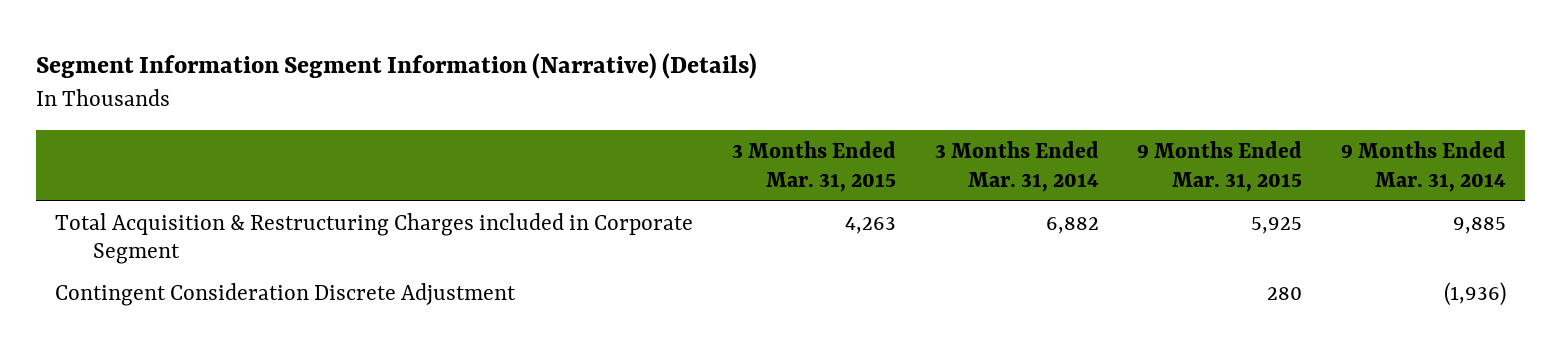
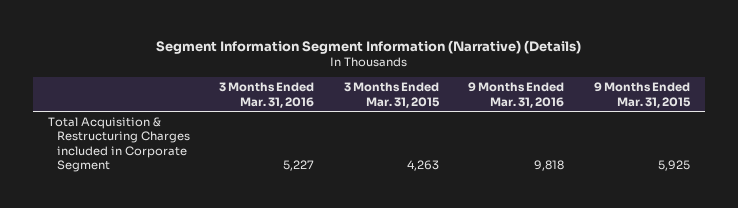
[934,141,1099,192] 3 Months Ended Mar. 31, 2014 -> none
[1341,141,1507,192] 9 Months Ended Mar. 31, 2014 -> none
none -> [219,82,315,108] 3 Months Ended Mar. 31, 2016
none -> [468,82,565,108] 9 Months Ended Mar. 31, 2016
[55,282,517,306] Contingent Consideration Discrete Adjustment -> none

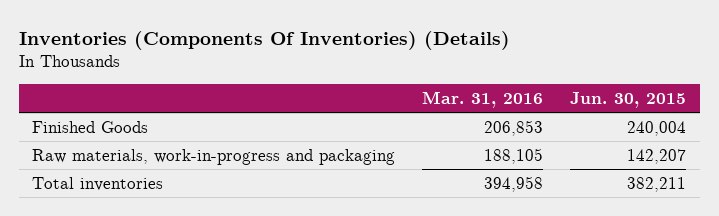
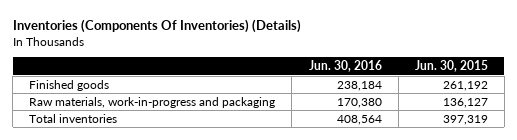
[422,90,544,108] Mar. 31, 2016 -> none
none -> [308,60,382,73] Jun. 30, 2016
[32,120,149,133] Finished Goods -> [29,79,110,91] Finished goods
[627,120,687,136] 240,004 -> [442,80,488,91] 261,192
[627,148,687,164] 142,207 -> [442,97,488,108] 136,127
[627,176,687,192] 382,211 -> [442,114,488,125] 397,319

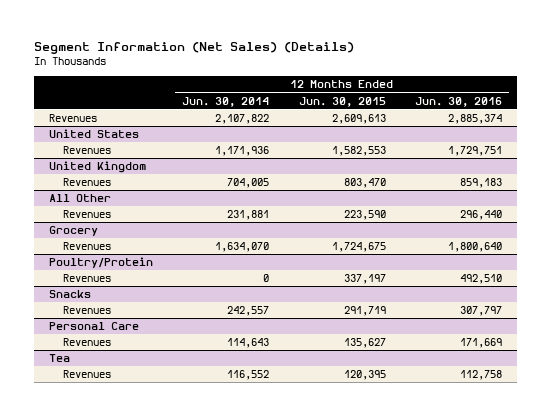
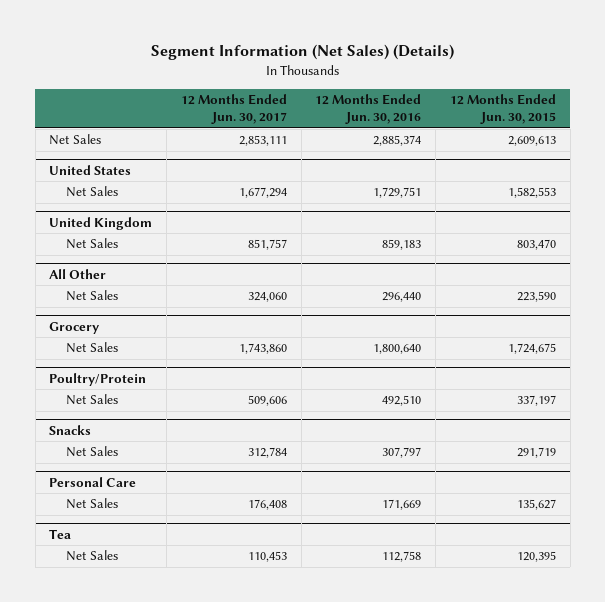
[182,96,270,107] Jun. 30, 2014 -> none
none -> [180,93,287,125] 12 Months Ended Jun. 30, 2017
[48,114,97,123] Revenues -> [49,134,102,146] Net Sales
[62,146,111,155] Revenues -> [66,186,119,198] Net Sales
[62,178,111,187] Revenues -> [66,238,119,250] Net Sales
[62,210,111,219] Revenues -> [66,290,119,302] Net Sales
[62,242,111,251] Revenues -> [66,342,119,354] Net Sales
[62,274,111,283] Revenues -> [66,394,119,406] Net Sales
[62,306,111,315] Revenues -> [66,446,119,458] Net Sales
[62,338,111,347] Revenues -> [66,498,119,510] Net Sales
[62,370,111,379] Revenues -> [66,550,119,562] Net Sales

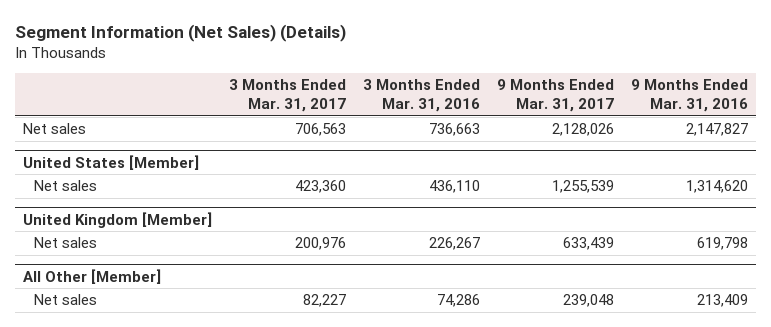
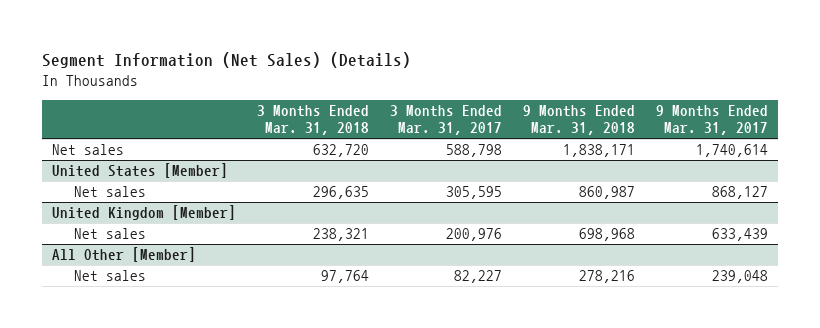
[362,79,480,113] 3 Months Ended Mar. 31, 2016 -> none
[630,79,748,113] 9 Months Ended Mar. 31, 2016 -> none
none -> [257,105,370,136] 3 Months Ended Mar. 31, 2018
none -> [523,105,636,136] 9 Months Ended Mar. 31, 2018
[294,123,346,137] 706,563 -> [446,144,503,158] 588,798
[551,123,614,137] 2,128,026 -> [695,144,768,158] 1,740,614
[294,180,346,194] 423,360 -> [446,186,503,200] 305,595
[551,180,614,194] 1,255,539 -> [711,186,768,200] 868,127

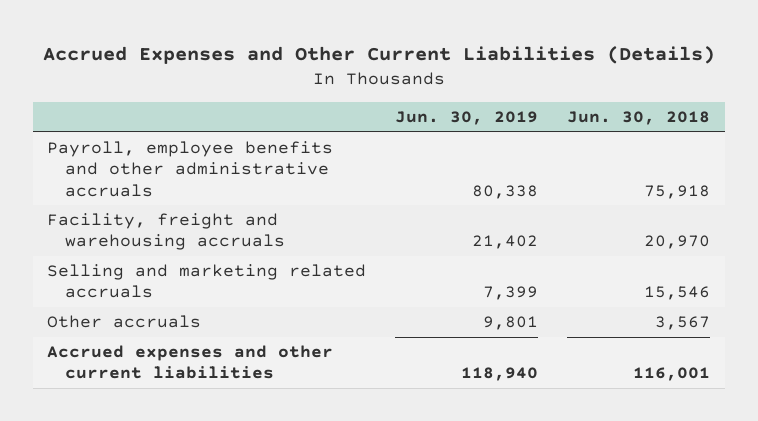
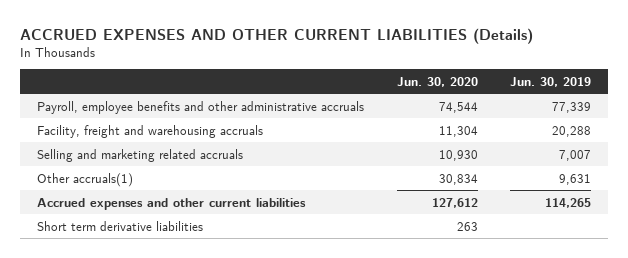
[42,46,715,65] Accrued Expenses and Other Current Liabilities (Details) -> [20,27,534,44] ACCRUED EXPENSES AND OTHER CURRENT LIABILITIES (Details)
[567,111,711,126] Jun. 30, 2018 -> none
none -> [396,76,478,87] Jun. 30, 2020
[472,184,539,199] 80,338 -> [552,101,592,113] 77,339
[472,235,539,250] 21,402 -> [552,125,592,137] 20,288
[483,286,539,301] 7,399 -> [559,149,592,161] 7,007
[47,315,202,329] Other accruals -> [36,172,133,187] Other accruals(1)
[483,316,539,331] 9,801 -> [559,173,592,185] 9,631
[461,367,539,382] 118,940 -> [545,197,592,208] 114,265
none -> [36,220,203,231] Short term derivative liabilities

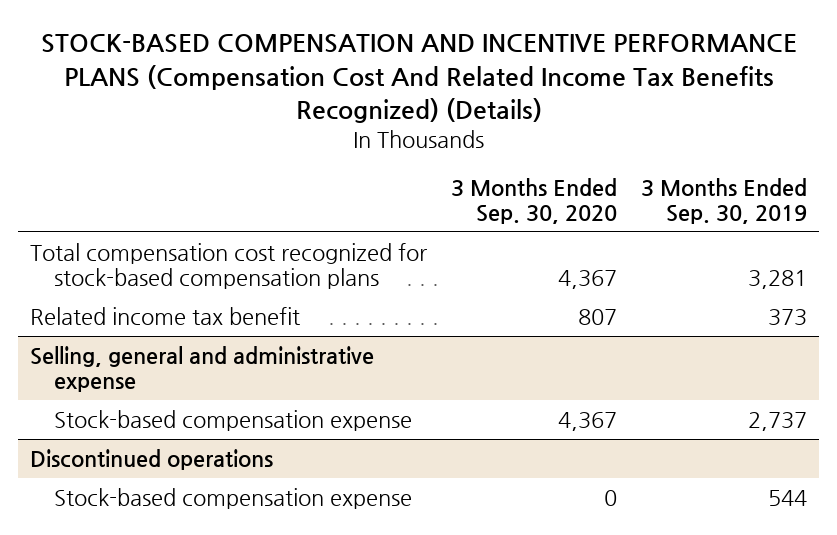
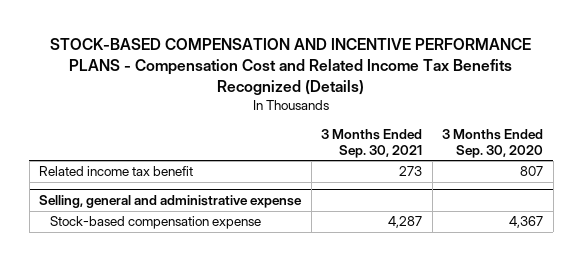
[40,34,797,123] STOCK-BASED COMPENSATION AND INCENTIVE PERFORMANCE PLANS (Compensation Cost And Related Income Tax Benefits Recognized) (Details) -> [50,38,532,95] STOCK-BASED COMPENSATION AND INCENTIVE PERFORMANCE PLANS - Compensation Cost and Related Income Tax Benefits Recognized (Details)
[641,177,808,224] 3 Months Ended Sep. 30, 2019 -> none
none -> [321,128,423,158] 3 Months Ended Sep. 30, 2021
[30,242,428,289] Total compensation cost recognized for stock-based compensation plans -> none
[30,448,274,470] Discontinued operations -> none
[53,487,412,509] Stock-based compensation expense -> none

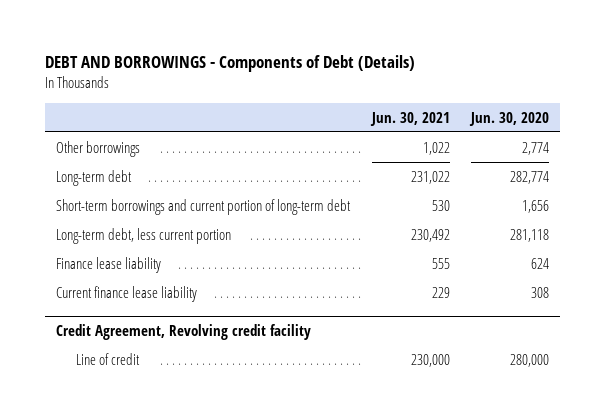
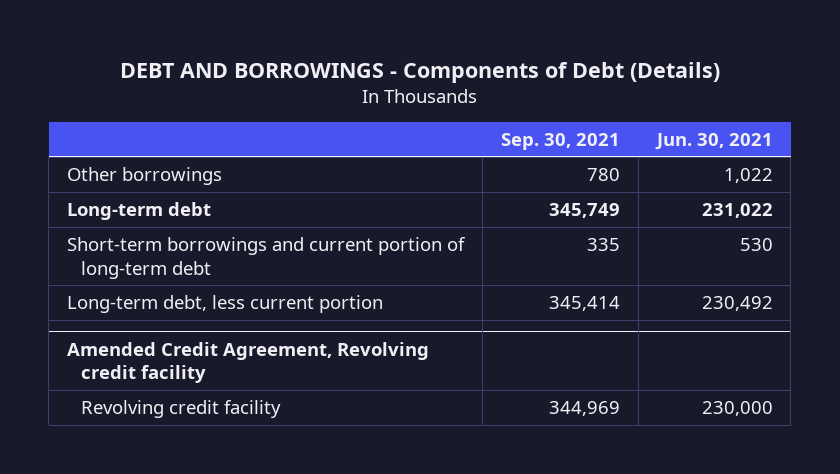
[469,111,550,126] Jun. 30, 2020 -> none
none -> [500,132,620,150] Sep. 30, 2021
[55,256,161,273] Finance lease liability -> none
[55,285,197,302] Current finance lease liability -> none
[55,323,311,340] Credit Agreement, Revolving credit facility -> [67,341,430,384] Amended Credit Agreement, Revolving credit facility
[76,352,141,365] Line of credit -> [81,400,282,419] Revolving credit facility

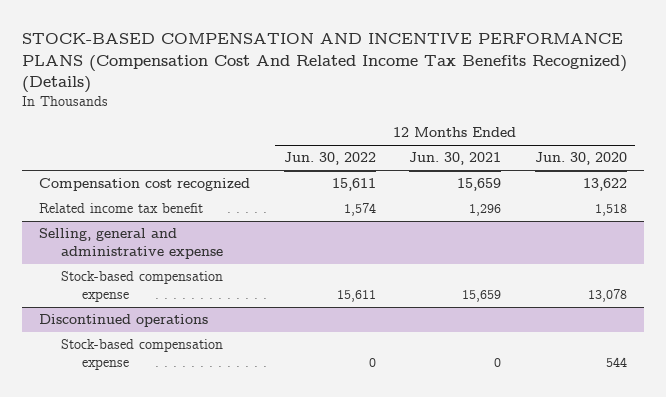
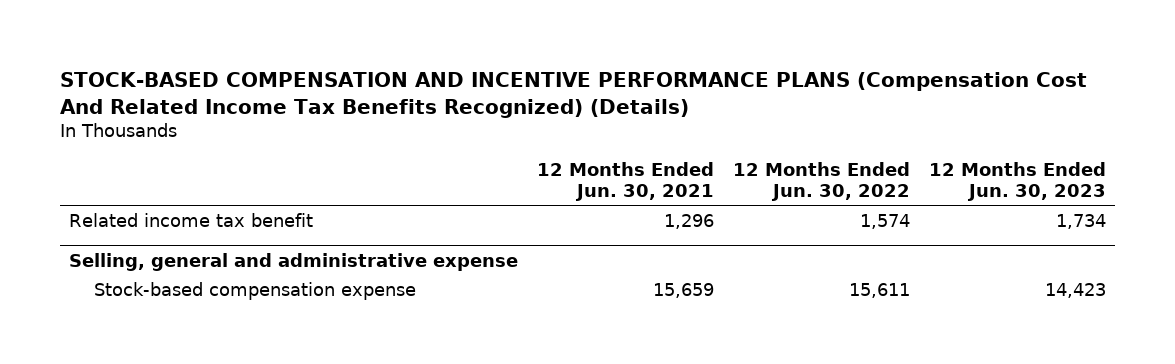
[535,152,628,166] Jun. 30, 2020 -> none
none -> [928,161,1106,201] 12 Months Ended Jun. 30, 2023
[39,178,251,192] Compensation cost recognized -> none
[39,314,209,328] Discontinued operations -> none
[60,339,223,370] Stock-based compensation expense -> none

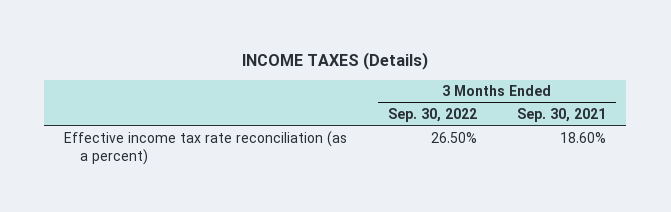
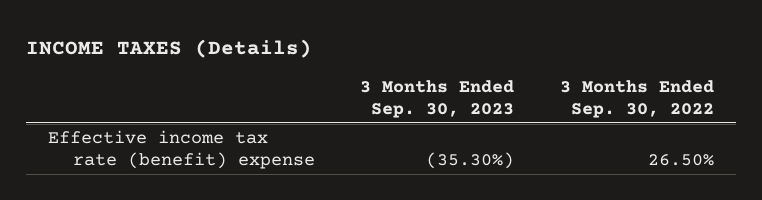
[517,108,607,123] Sep. 30, 2021 -> none
none -> [360,79,515,118] 3 Months Ended Sep. 30, 2023
[64,131,348,166] Effective income tax rate reconciliation (as a percent) -> [48,130,315,170] Effective income tax rate (benefit) expense

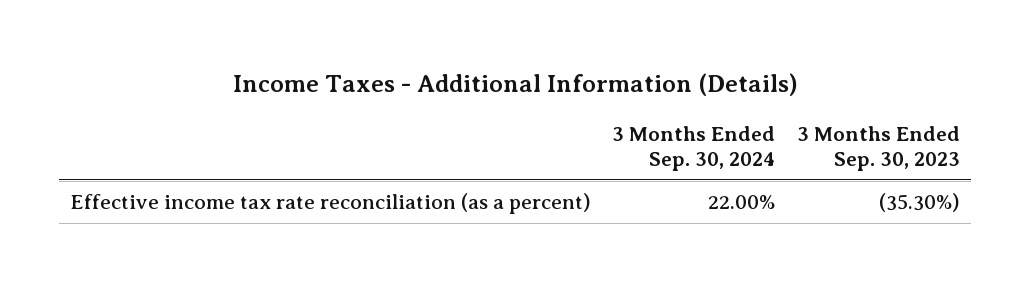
[25,39,312,59] INCOME TAXES (Details) -> [232,72,798,96] Income Taxes - Additional Information (Details)
[559,79,714,118] 3 Months Ended Sep. 30, 2022 -> none
none -> [612,125,776,172] 3 Months Ended Sep. 30, 2024
[48,130,315,170] Effective income tax rate (benefit) expense -> [69,193,591,215] Effective income tax rate reconciliation (as a percent)

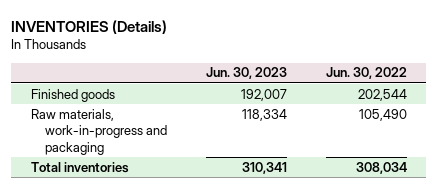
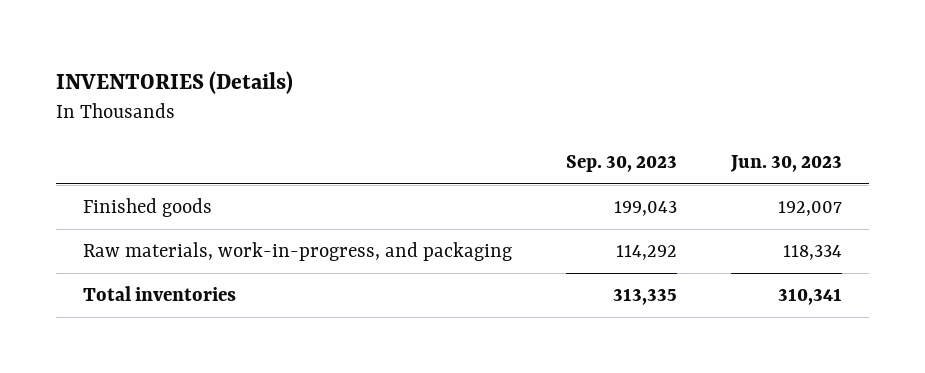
[325,67,407,80] Jun. 30, 2022 -> none
none -> [565,154,677,172] Sep. 30, 2023
[30,108,167,156] Raw materials, work-in-progress and packaging -> [82,242,512,262] Raw materials, work-in-progress, and packaging

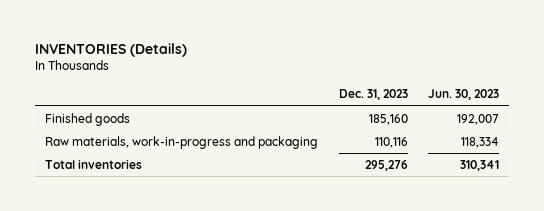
[565,154,677,172] Sep. 30, 2023 -> none
none -> [338,89,408,101] Dec. 31, 2023
[82,242,512,262] Raw materials, work-in-progress, and packaging -> [45,135,319,149] Raw materials, work-in-progress and packaging

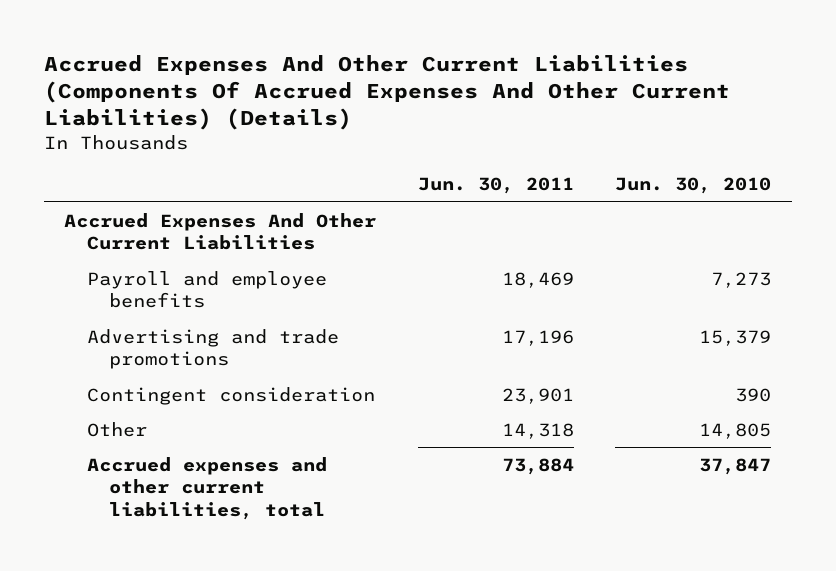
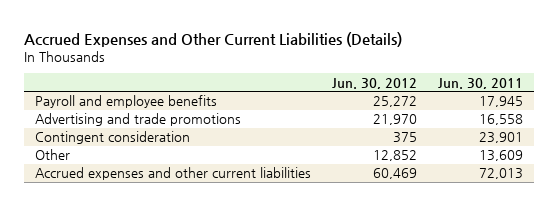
[43,54,730,131] Accrued Expenses And Other Current Liabilities (Components Of Accrued Expenses And Other Current Liabilities) (Details) -> [24,31,403,47] Accrued Expenses and Other Current Liabilities (Details)
[615,177,772,195] Jun. 30, 2010 -> none
none -> [332,77,418,89] Jun. 30, 2012
[64,212,377,251] Accrued Expenses And Other Current Liabilities -> none
[501,271,574,288] 18,469 -> [479,96,524,108] 17,945
[501,329,574,346] 17,196 -> [479,114,524,126] 16,558
[501,422,574,439] 14,318 -> [479,150,524,162] 13,609
[86,456,327,520] Accrued expenses and other current liabilities, total -> [35,167,312,181] Accrued expenses and other current liabilities
[501,457,574,475] 73,884 -> [479,168,524,180] 72,013

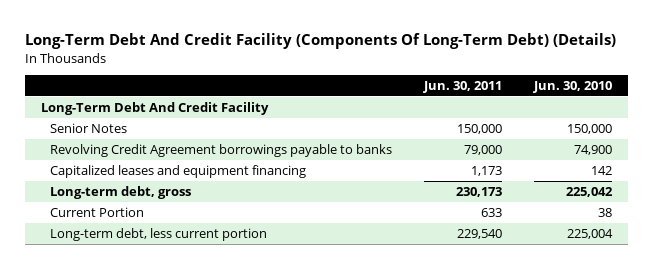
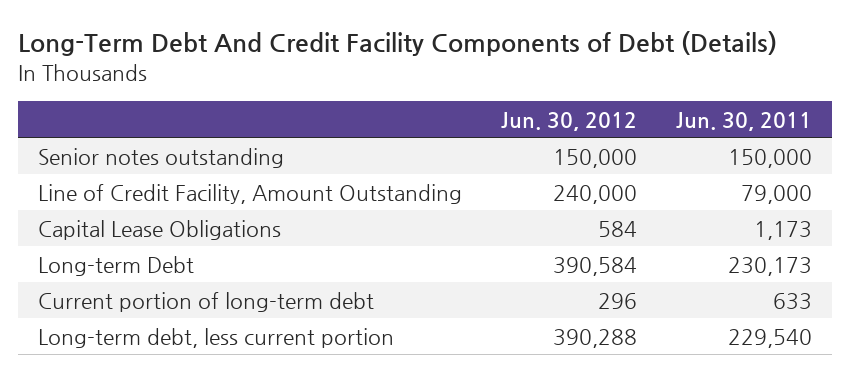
[25,33,617,50] Long-Term Debt And Credit Facility (Components Of Long-Term Debt) (Details) -> [18,31,778,57] Long-Term Debt And Credit Facility Components of Debt (Details)
[533,81,613,94] Jun. 30, 2010 -> none
none -> [501,111,638,131] Jun. 30, 2012
[41,101,270,115] Long-Term Debt And Credit Facility -> none
[50,122,128,133] Senior Notes -> [37,147,284,168] Senior notes outstanding
[50,143,393,157] Revolving Credit Agreement borrowings payable to banks -> [37,183,462,204] Line of Credit Facility, Amount Outstanding
[50,164,307,178] Capitalized leases and equipment financing -> [37,219,281,240] Capital Lease Obligations
[50,185,192,199] Long-term debt, gross -> [37,255,194,276] Long-term Debt
[50,206,145,217] Current Portion -> [37,291,374,312] Current portion of long-term debt

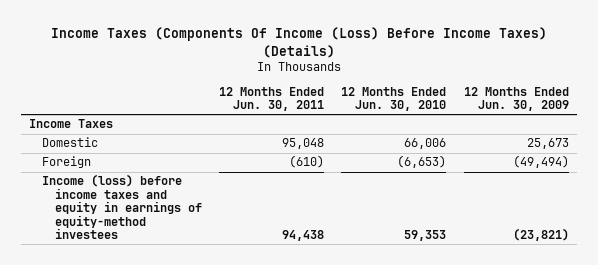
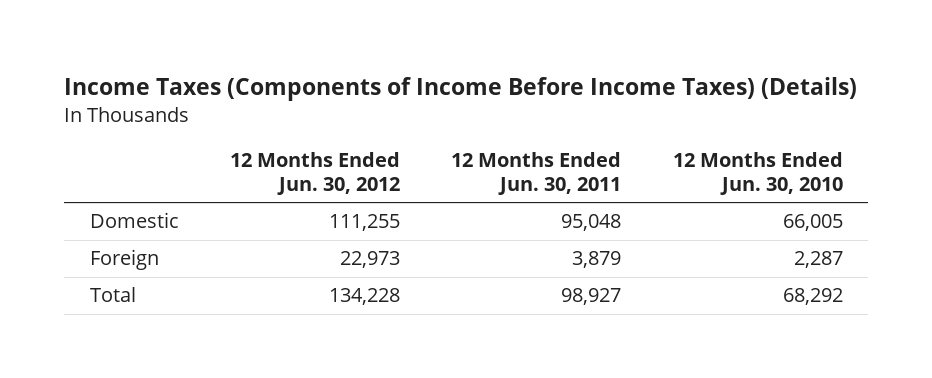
[50,27,547,58] Income Taxes (Components Of Income (Loss) Before Income Taxes) (Details) -> [64,76,858,101] Income Taxes (Components of Income Before Income Taxes) (Details)
[463,86,569,112] 12 Months Ended Jun. 30, 2009 -> none
none -> [230,151,401,196] 12 Months Ended Jun. 30, 2012
[29,119,114,129] Income Taxes -> none
[42,174,203,240] Income (loss) before income taxes and equity in earnings of equity-method investees -> none
[404,138,447,150] 66,006 -> [782,214,843,232] 66,005
[289,155,325,169] (610) -> [572,251,622,269] 3,879
[397,155,447,169] (6,653) -> [793,251,843,269] 2,287
none -> [89,287,136,303] Total

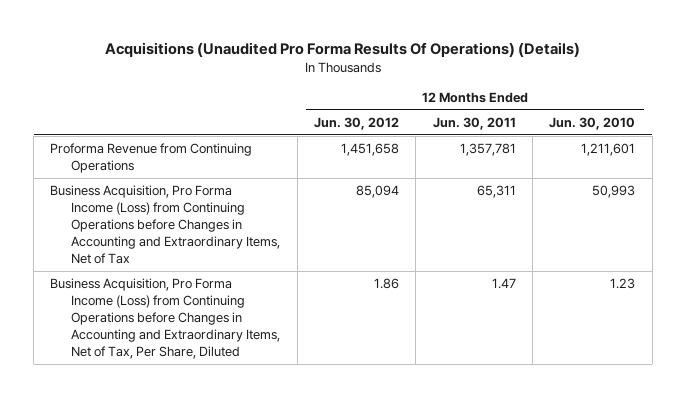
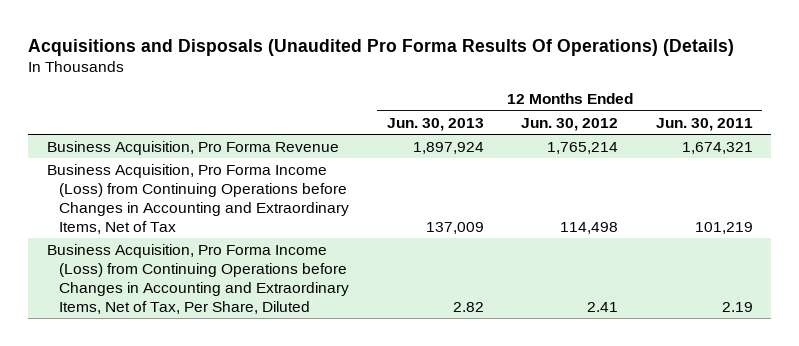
[104,42,580,58] Acquisitions (Unaudited Pro Forma Results Of Operations) (Details) -> [27,38,734,56] Acquisitions and Disposals (Unaudited Pro Forma Results Of Operations) (Details)
[549,116,636,130] Jun. 30, 2010 -> none
none -> [386,117,484,131] Jun. 30, 2013
[50,143,253,174] Proforma Revenue from Continuing Operations -> none
none -> [46,140,339,155] Business Acquisition, Pro Forma Revenue
[355,185,399,199] 85,094 -> [560,222,619,235] 114,498
[476,185,516,199] 65,311 -> [694,222,753,235] 101,219
[373,278,399,290] 1.86 -> [587,302,619,313] 2.41
[491,278,516,290] 1.47 -> [721,302,753,313] 2.19

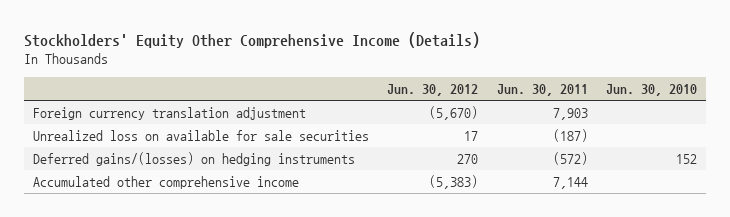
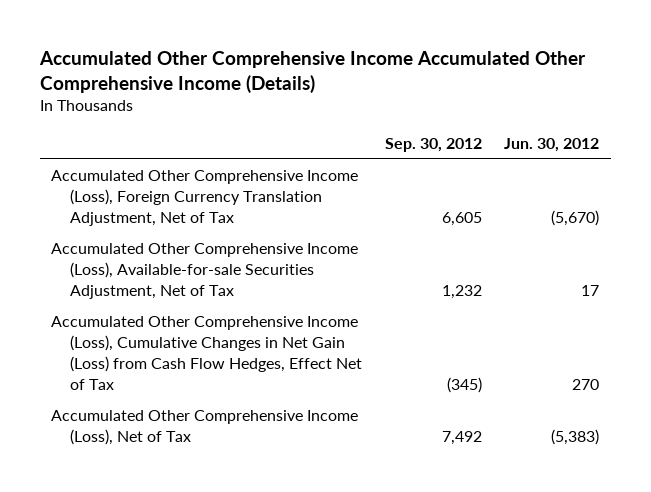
[23,31,480,48] Stockholders' Equity Other Comprehensive Income (Details) -> [38,50,586,93] Accumulated Other Comprehensive Income Accumulated Other Comprehensive Income (Details)
[496,83,588,96] Jun. 30, 2011 -> none
[605,83,697,96] Jun. 30, 2010 -> none
none -> [384,137,482,152] Sep. 30, 2012
[33,107,307,121] Foreign currency translation adjustment -> [51,170,359,227] Accumulated Other Comprehensive Income (Loss), Foreign Currency Translation Adjustment, Net of Tax
[33,130,370,142] Unrealized loss on available for sale securities -> [51,243,359,300] Accumulated Other Comprehensive Income (Loss), Available-for-sale Securities Adjustment, Net of Tax
[33,152,356,167] Deferred gains/(losses) on hedging instruments -> [51,316,362,390] Accumulated Other Comprehensive Income (Loss), Cumulative Changes in Net Gain (Loss) from Cash Flow Hedges, Effect Net of Tax
[33,176,300,190] Accumulated other comprehensive income -> [51,410,359,446] Accumulated Other Comprehensive Income (Loss), Net of Tax

